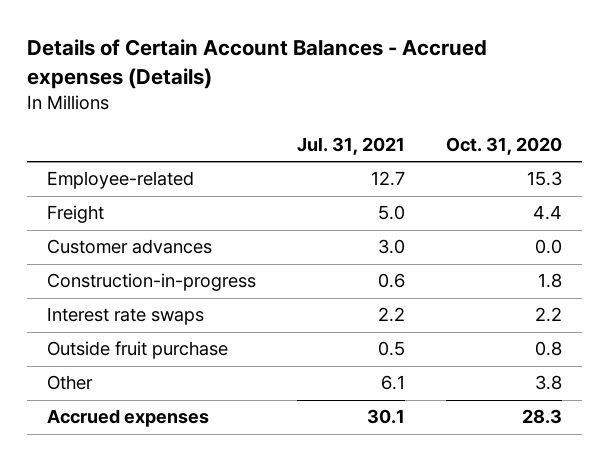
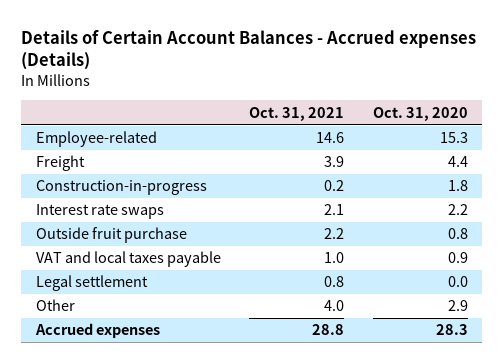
[296,136,405,155] Jul. 31, 2021 -> none
none -> [249,106,345,121] Oct. 31, 2021
[47,239,213,255] Customer advances -> none
none -> [35,251,221,268] VAT and local taxes payable
none -> [35,275,148,292] Legal settlement
[534,375,562,391] 3.8 -> [447,300,468,312] 2.9

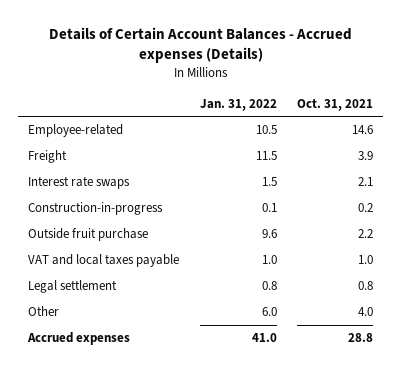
[372,106,468,121] Oct. 31, 2020 -> none
none -> [199,98,277,111] Jan. 31, 2022
[35,180,207,196] Construction-in-progress -> [28,202,164,216] Construction-in-progress

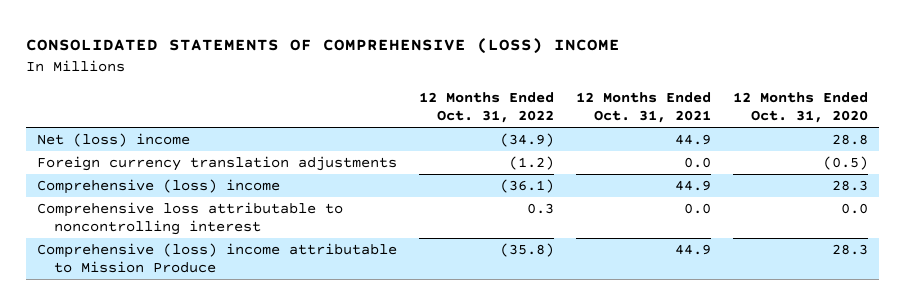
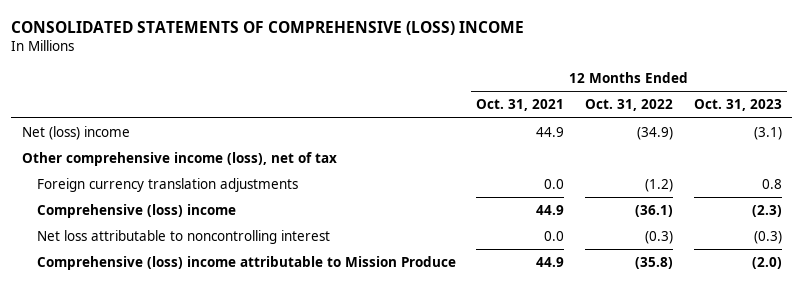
[732,92,868,124] 12 Months Ended Oct. 31, 2020 -> none
none -> [693,99,782,112] Oct. 31, 2023
none -> [21,152,337,167] Other comprehensive income (loss), net of tax
[36,202,343,236] Comprehensive loss attributable to noncontrolling interest -> [36,230,330,245] Net loss attributable to noncontrolling interest
[526,203,554,215] 0.3 -> [644,231,673,245] (0.3)

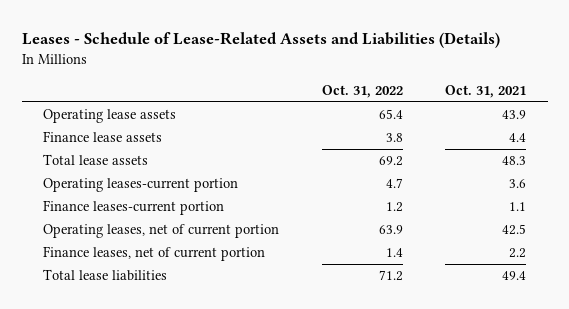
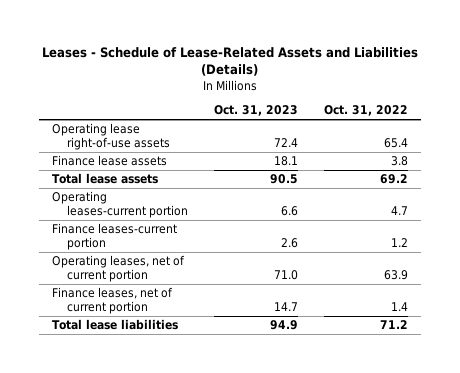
[445,84,527,98] Oct. 31, 2021 -> none
none -> [214,105,299,117] Oct. 31, 2023
[43,109,177,124] Operating lease assets -> [51,123,171,151] Operating lease right-of-use assets

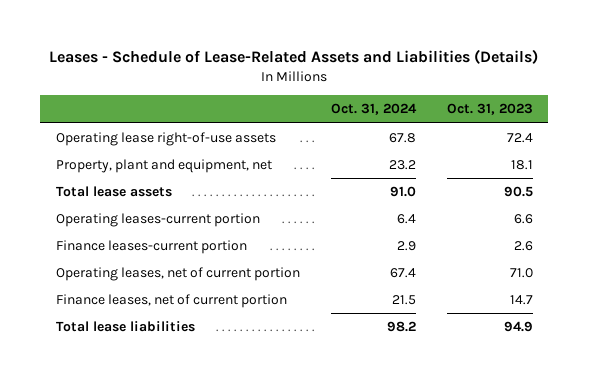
[323,105,408,117] Oct. 31, 2022 -> none
none -> [330,103,417,116] Oct. 31, 2024
[51,155,167,167] Finance lease assets -> [55,159,272,174] Property, plant and equipment, net

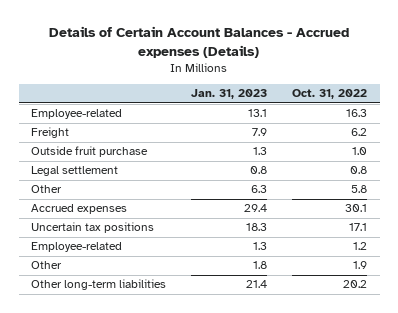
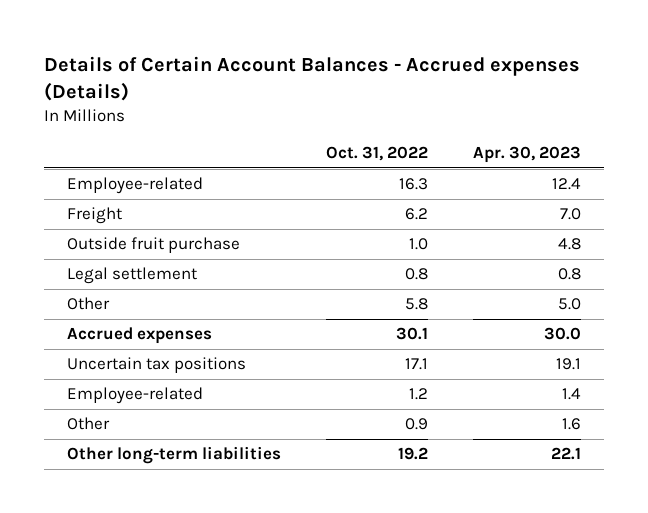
[191,89,268,100] Jan. 31, 2023 -> none
none -> [473,146,582,164] Apr. 30, 2023
[353,261,368,270] 1.9 -> [404,418,428,431] 0.9
[343,280,368,289] 20.2 -> [397,447,428,461] 19.2

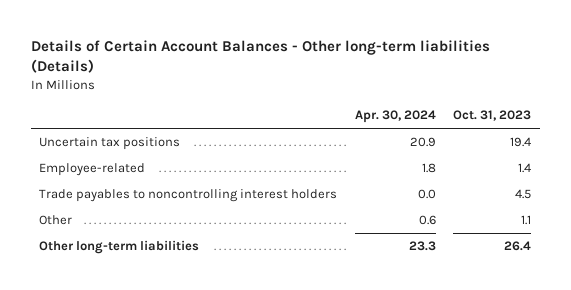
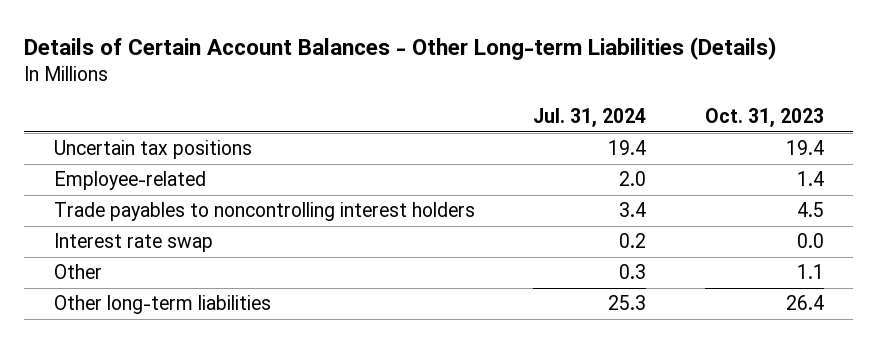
[30,39,490,74] Details of Certain Account Balances - Other long-term liabilities (Details) -> [24,36,778,60] Details of Certain Account Balances - Other Long-term Liabilities (Details)
[354,110,436,124] Apr. 30, 2024 -> none
none -> [533,108,647,128] Jul. 31, 2024
none -> [53,233,213,253] Interest rate swap

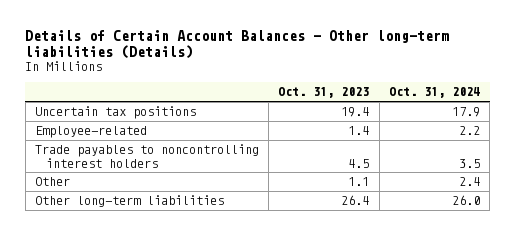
[24,36,778,60] Details of Certain Account Balances - Other Long-term Liabilities (Details) -> [25,30,450,60] Details of Certain Account Balances - Other long-term liabilities (Details)
[533,108,647,128] Jul. 31, 2024 -> none
none -> [388,87,480,99] Oct. 31, 2024
[53,233,213,253] Interest rate swap -> none

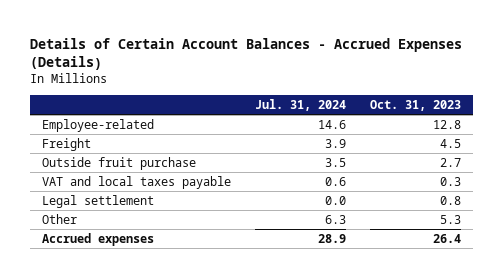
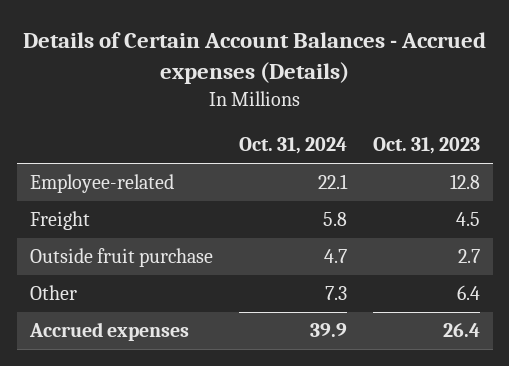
[30,37,463,71] Details of Certain Account Balances - Accrued Expenses (Details) -> [22,31,486,84] Details of Certain Account Balances - Accrued expenses (Details)
[255,98,347,111] Jul. 31, 2024 -> none
none -> [238,137,347,155] Oct. 31, 2024
[42,175,232,189] VAT and local taxes payable -> none
[42,194,155,208] Legal settlement -> none
[439,214,461,224] 5.3 -> [456,285,480,301] 6.4

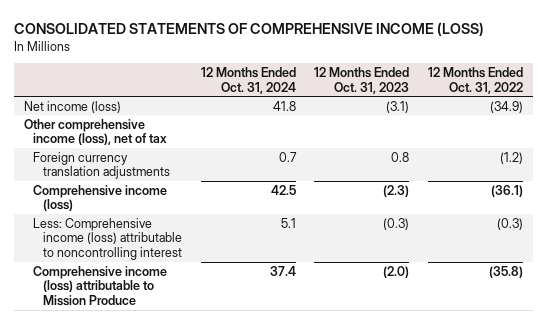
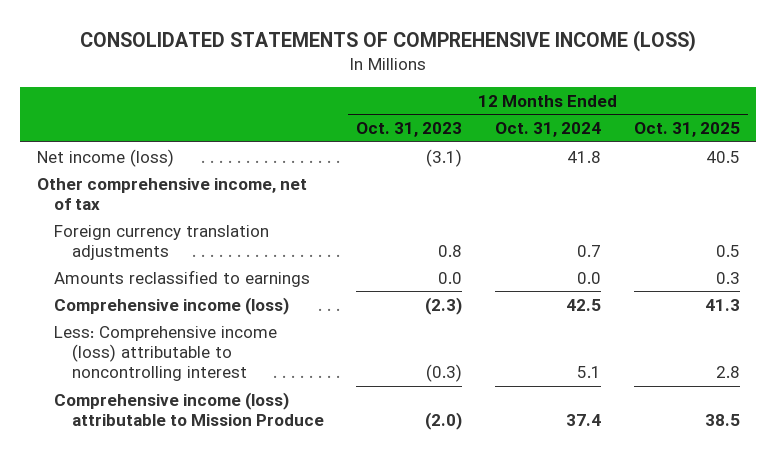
[428,66,524,94] 12 Months Ended Oct. 31, 2022 -> none
none -> [633,122,740,138] Oct. 31, 2025
[23,118,168,146] Other comprehensive income (loss), net of tax -> [36,177,307,210] Other comprehensive income, net of tax
none -> [54,269,311,287] Amounts reclassified to earnings

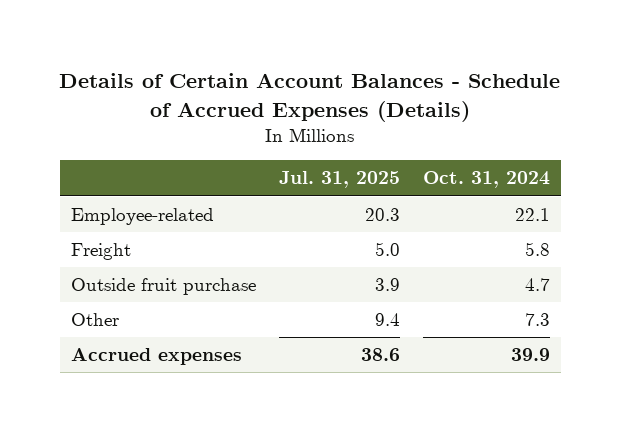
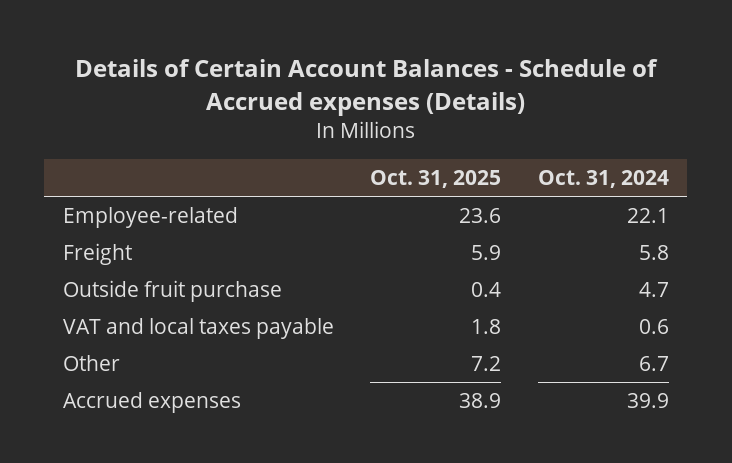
[59,73,561,122] Details of Certain Account Balances - Schedule of Accrued Expenses (Details) -> [74,59,658,116] Details of Certain Account Balances - Schedule of Accrued expenses (Details)
[278,171,400,189] Jul. 31, 2025 -> none
none -> [370,169,502,188] Oct. 31, 2025
none -> [62,318,334,340] VAT and local taxes payable
[524,313,550,327] 7.3 -> [639,356,670,372] 6.7

